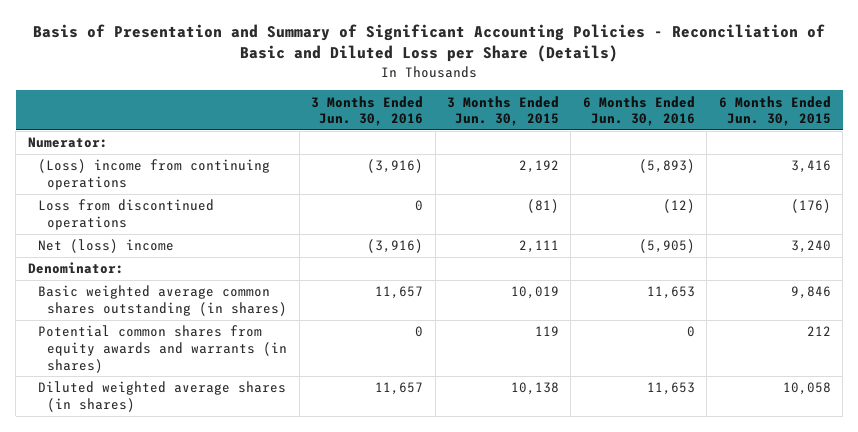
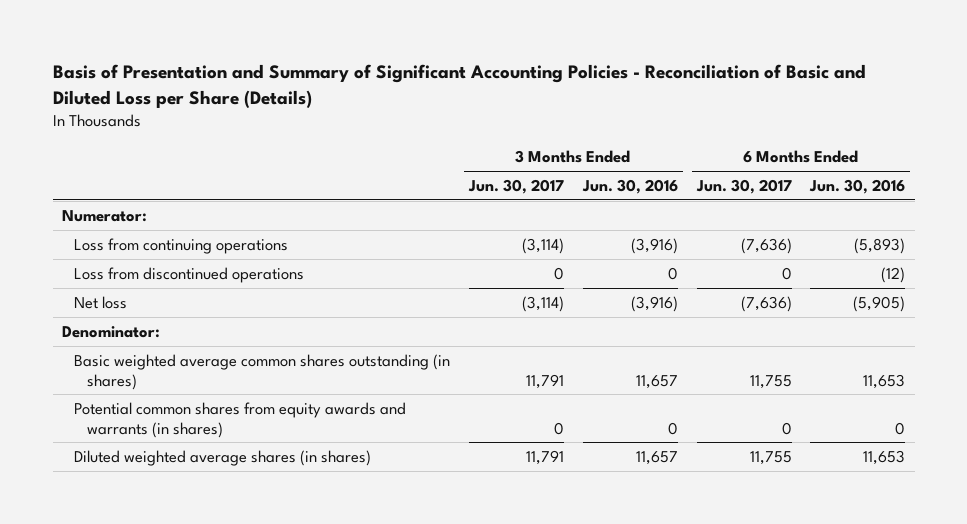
[447,95,560,127] 3 Months Ended Jun. 30, 2015 -> none
[718,95,831,127] 6 Months Ended Jun. 30, 2015 -> none
none -> [468,179,565,195] Jun. 30, 2017
none -> [695,179,792,195] Jun. 30, 2017
[37,159,270,190] (Loss) income from continuing operations -> [74,237,289,254] Loss from continuing operations
[37,239,174,254] Net (loss) income -> [74,295,128,309] Net loss

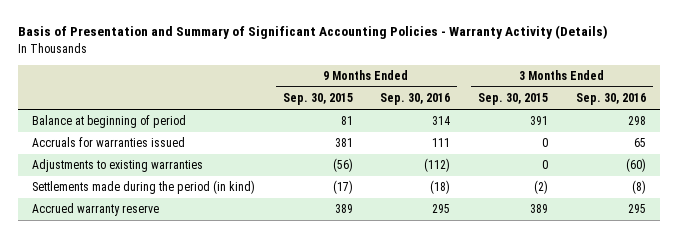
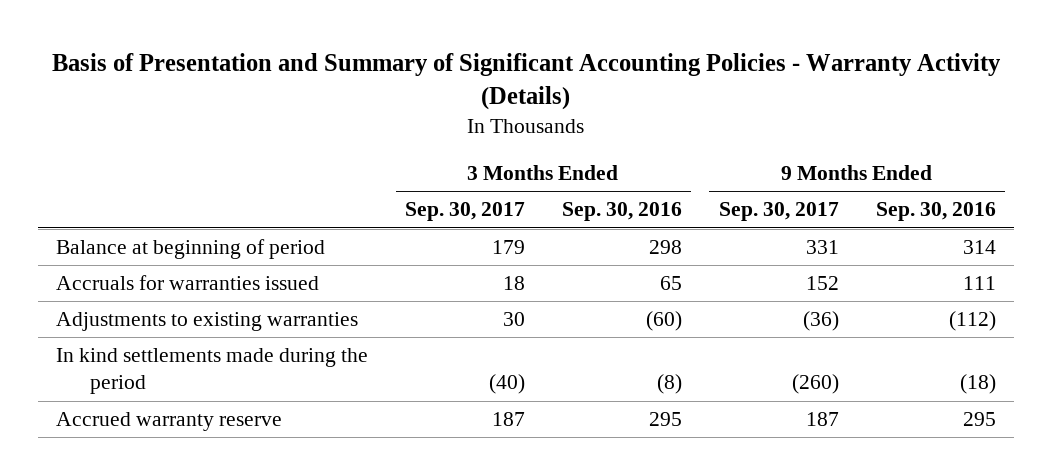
[282,93,353,106] Sep. 30, 2015 -> none
[477,93,548,106] Sep. 30, 2015 -> none
none -> [404,202,525,222] Sep. 30, 2017
none -> [718,202,839,222] Sep. 30, 2017
[31,180,255,195] Settlements made during the period (in kind) -> [56,348,369,395] In kind settlements made during the period

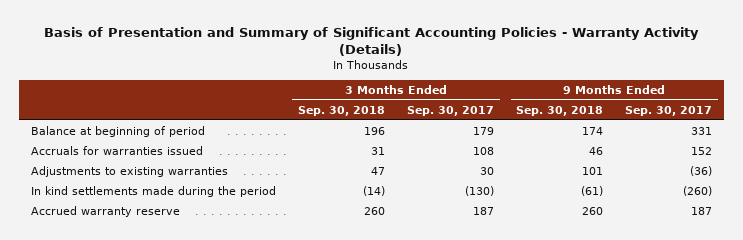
[561,202,682,222] Sep. 30, 2016 -> none
[875,202,996,222] Sep. 30, 2016 -> none
none -> [297,105,385,116] Sep. 30, 2018
none -> [516,105,604,116] Sep. 30, 2018
[502,276,525,291] 18 -> [472,146,494,155] 108
[488,374,525,395] (40) -> [464,185,494,196] (130)

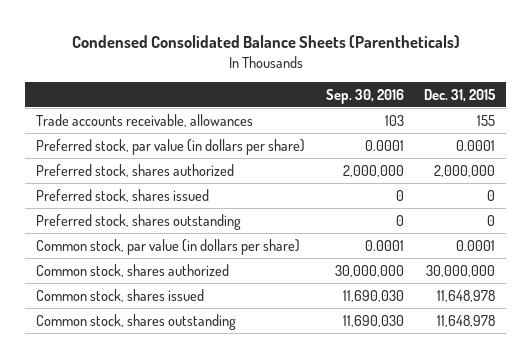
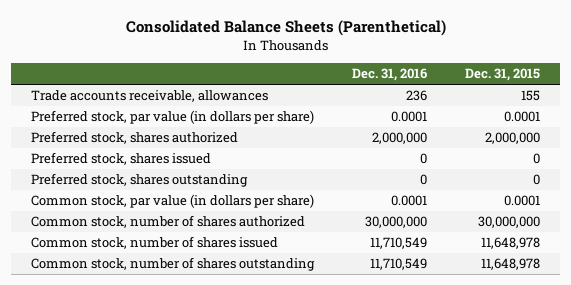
[71,35,460,49] Condensed Consolidated Balance Sheets (Parentheticals) -> [125,19,446,36] Consolidated Balance Sheets (Parenthetical)
[325,88,404,104] Sep. 30, 2016 -> none
none -> [352,68,428,82] Dec. 31, 2016
[35,263,229,277] Common stock, shares authorized -> [30,215,305,229] Common stock, number of shares authorized
[35,288,204,302] Common stock, shares issued -> [30,236,278,250] Common stock, number of shares issued
[35,313,236,330] Common stock, shares outstanding -> [30,257,315,272] Common stock, number of shares outstanding

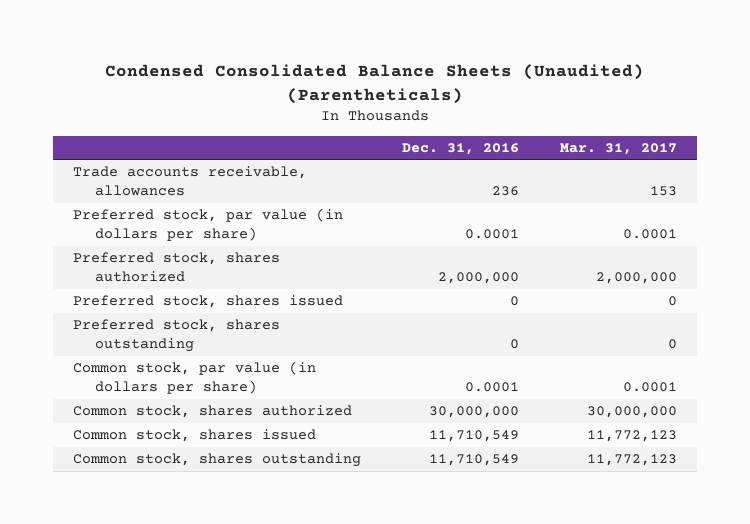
[125,19,446,36] Consolidated Balance Sheets (Parenthetical) -> [104,64,644,104] Condensed Consolidated Balance Sheets (Unaudited) (Parentheticals)
[465,68,541,82] Dec. 31, 2015 -> none
none -> [559,142,677,155] Mar. 31, 2017
[30,215,305,229] Common stock, number of shares authorized -> [73,405,353,419] Common stock, shares authorized
[30,236,278,250] Common stock, number of shares issued -> [73,429,317,443] Common stock, shares issued
[30,257,315,272] Common stock, number of shares outstanding -> [73,453,362,468] Common stock, shares outstanding

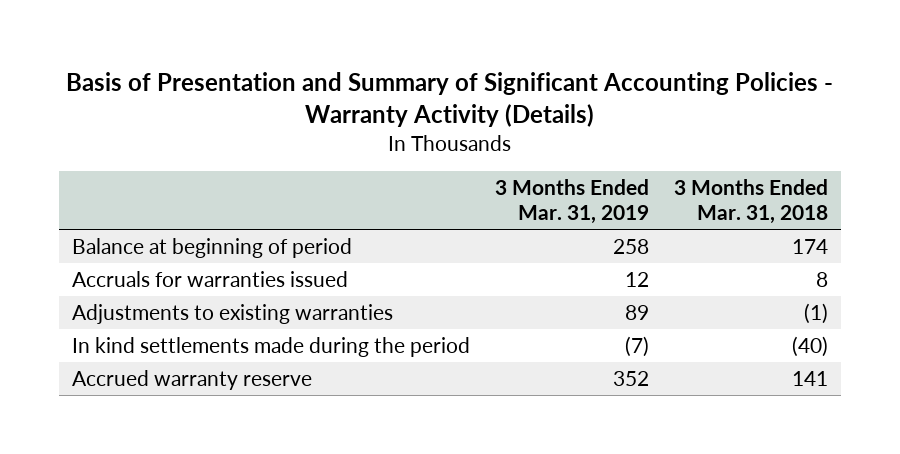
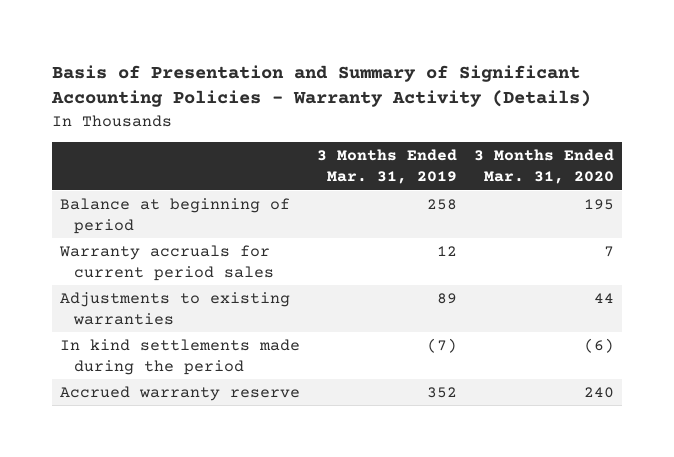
[674,179,829,224] 3 Months Ended Mar. 31, 2018 -> none
none -> [473,149,614,185] 3 Months Ended Mar. 31, 2020
[71,271,348,288] Accruals for warranties issued -> [59,244,275,281] Warranty accruals for current period sales

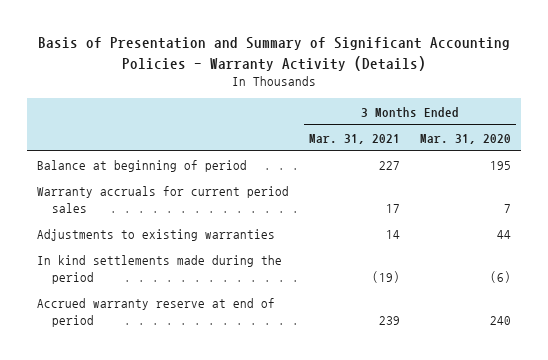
[317,149,458,185] 3 Months Ended Mar. 31, 2019 -> none
none -> [308,133,400,144] Mar. 31, 2021
[60,385,301,401] Accrued warranty reserve -> [36,298,275,327] Accrued warranty reserve at end of period

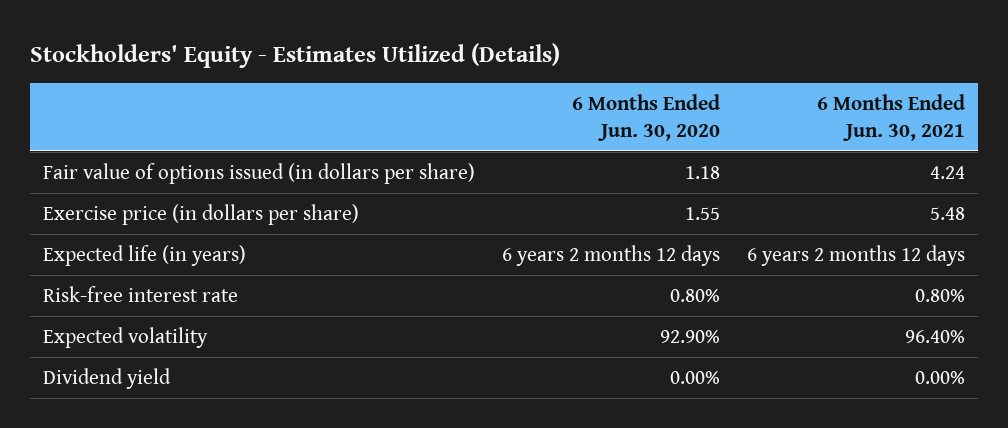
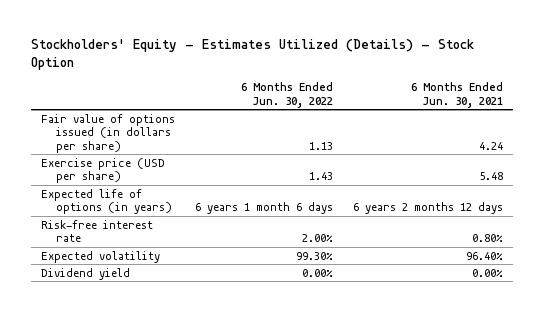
[30,43,561,69] Stockholders' Equity - Estimates Utilized (Details) -> [31,39,475,71] Stockholders' Equity - Estimates Utilized (Details) - Stock Option
[572,94,721,141] 6 Months Ended Jun. 30, 2020 -> none
none -> [241,82,334,108] 6 Months Ended Jun. 30, 2022
[43,203,360,225] Exercise price (in dollars per share) -> [41,157,166,184] Exercise price (USD per share)
[43,244,247,266] Expected life (in years) -> [41,188,172,215] Expected life of options (in years)

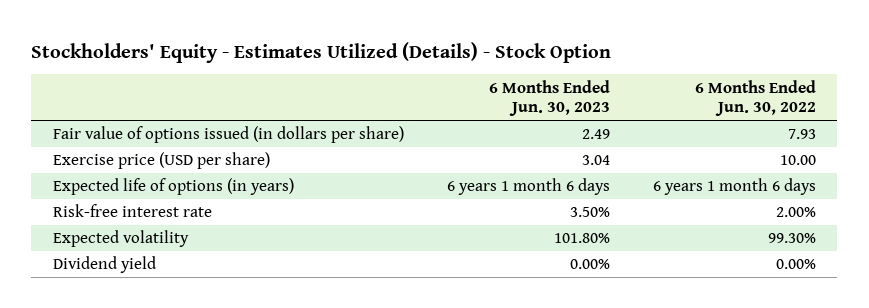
[411,82,504,108] 6 Months Ended Jun. 30, 2021 -> none
none -> [488,79,610,117] 6 Months Ended Jun. 30, 2023
[309,141,334,150] 1.13 -> [787,129,816,140] 7.93
[309,172,334,181] 1.43 -> [779,155,816,166] 10.00

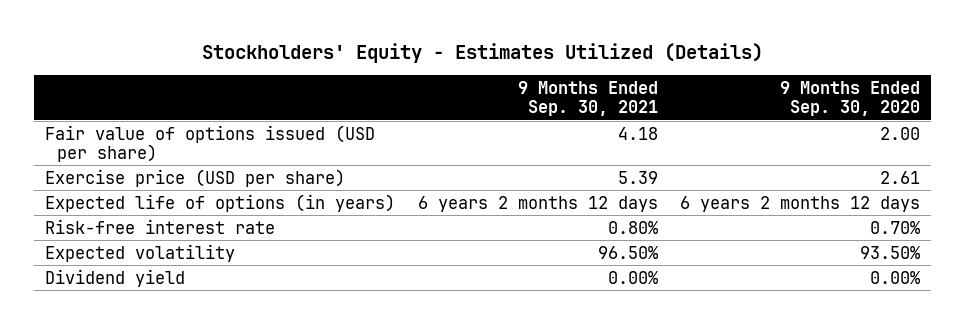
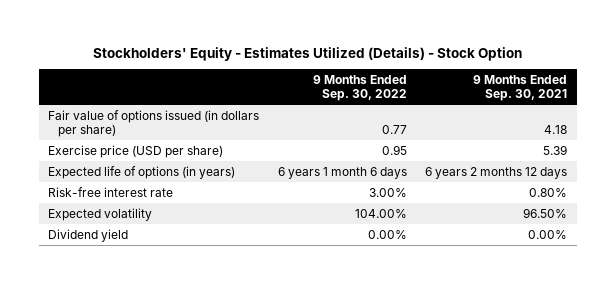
[201,43,763,64] Stockholders' Equity - Estimates Utilized (Details) -> [92,46,522,61] Stockholders' Equity - Estimates Utilized (Details) - Stock Option
[780,81,921,117] 9 Months Ended Sep. 30, 2020 -> none
none -> [312,75,407,102] 9 Months Ended Sep. 30, 2022
[45,124,376,162] Fair value of options issued (USD per share) -> [48,109,260,137] Fair value of options issued (in dollars per share)

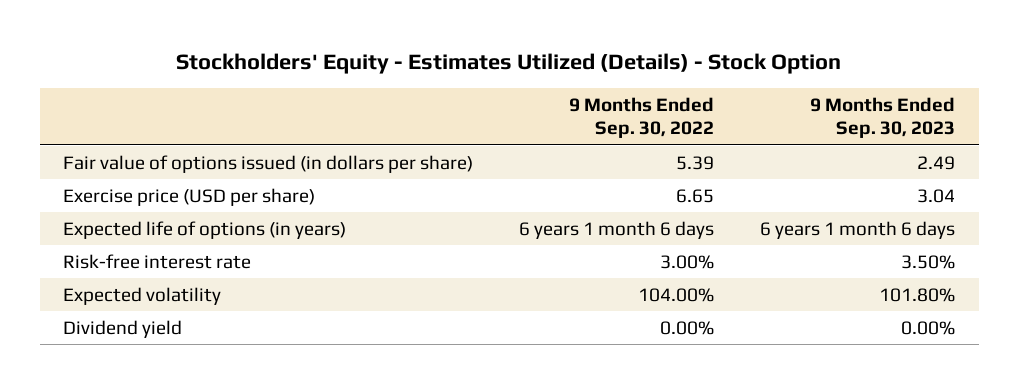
[473,75,568,102] 9 Months Ended Sep. 30, 2021 -> none
none -> [810,96,956,139] 9 Months Ended Sep. 30, 2023
[381,124,407,134] 0.77 -> [676,155,715,170] 5.39
[381,144,407,155] 0.95 -> [676,188,715,203] 6.65

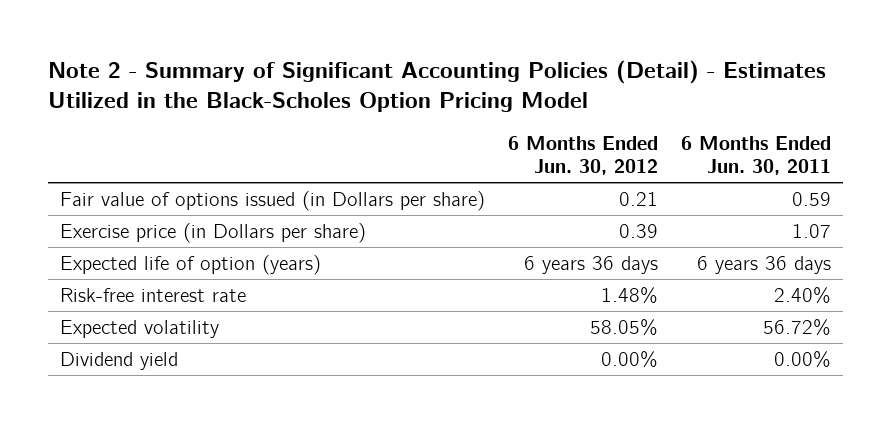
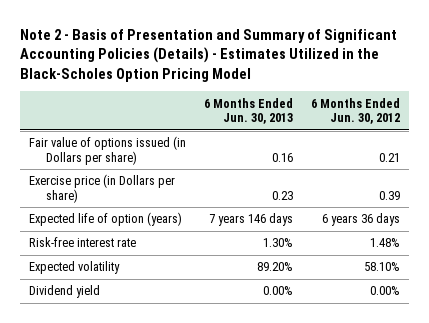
[47,60,826,113] Note 2 - Summary of Significant Accounting Policies (Detail) - Estimates Utilized in the Black-Scholes Option Pricing Model -> [20,28,398,82] Note 2 - Basis of Presentation and Summary of Significant Accounting Policies (Details) - Estimates Utilized in the Black-Scholes Option Pricing Model
[681,136,832,176] 6 Months Ended Jun. 30, 2011 -> none
none -> [204,97,294,125] 6 Months Ended Jun. 30, 2013
[589,318,658,336] 58.05% -> [364,262,401,272] 58.10%

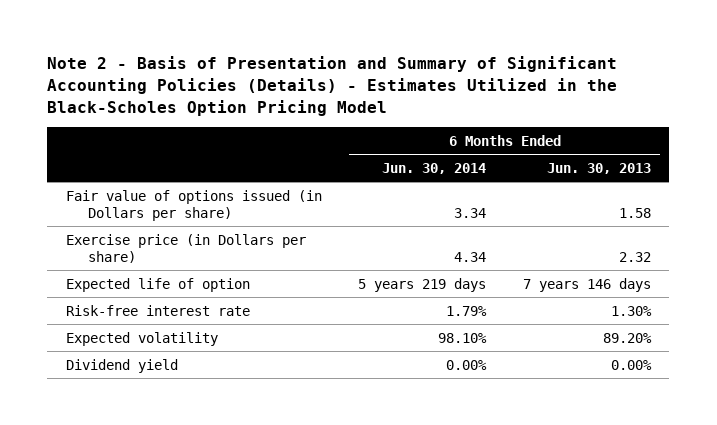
[311,97,401,125] 6 Months Ended Jun. 30, 2012 -> none
none -> [382,162,487,174] Jun. 30, 2014
[272,153,294,163] 0.16 -> [619,207,652,218] 1.58
[272,191,294,201] 0.23 -> [619,251,652,262] 2.32
[29,212,183,227] Expected life of option (years) -> [65,277,250,292] Expected life of option

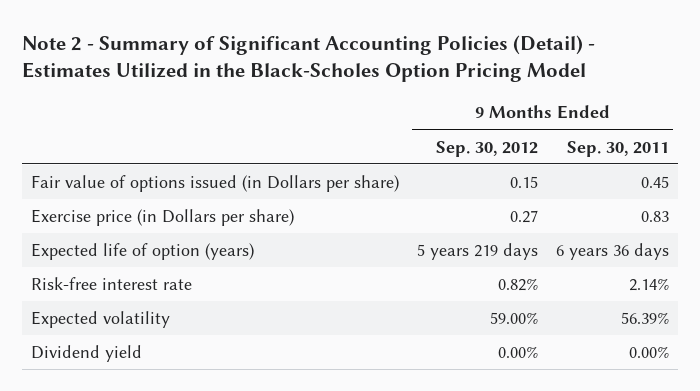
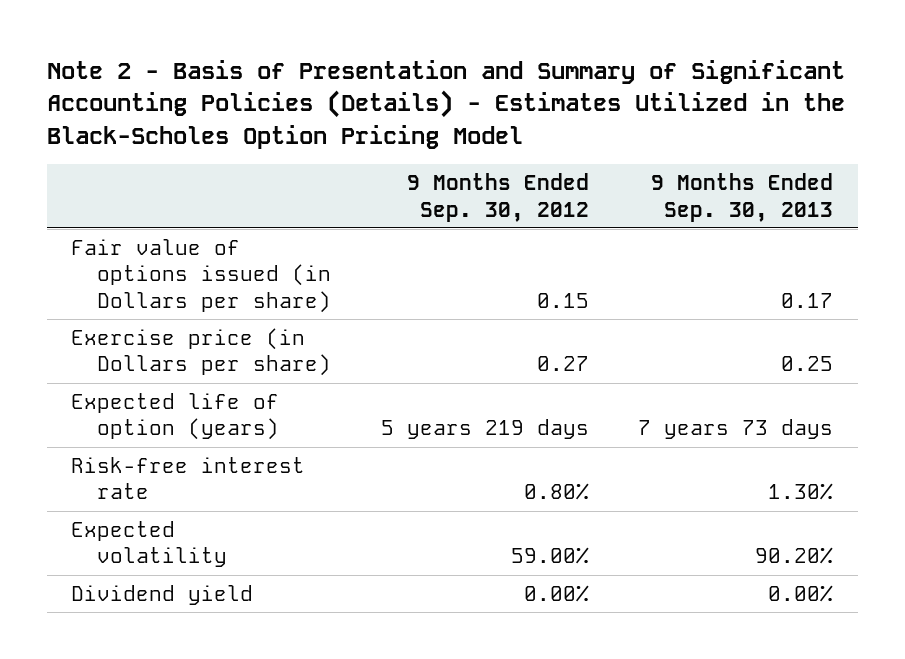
[22,34,596,83] Note 2 - Summary of Significant Accounting Policies (Detail) - Estimates Utilized in the Black-Scholes Option Pricing Model -> [46,59,845,149] Note 2 - Basis of Presentation and Summary of Significant Accounting Policies (Details) - Estimates Utilized in the Black-Scholes Option Pricing Model
[566,140,669,157] Sep. 30, 2011 -> none
none -> [651,173,834,222] 9 Months Ended Sep. 30, 2013
[497,277,538,291] 0.82% -> [523,483,589,501] 0.80%

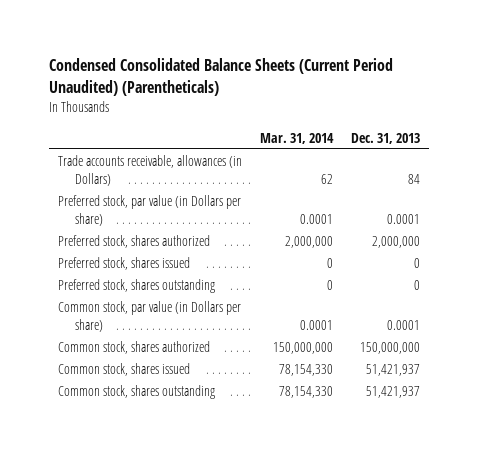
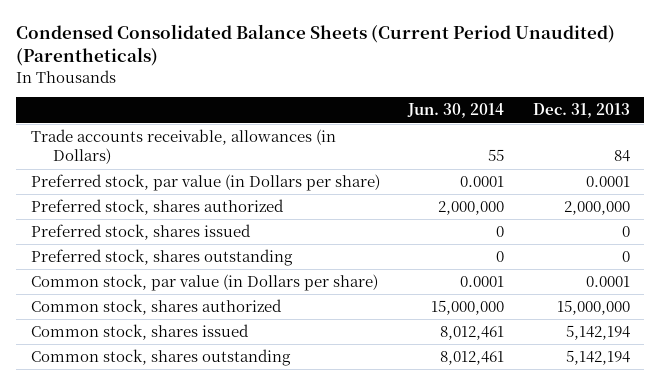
[260,132,335,144] Mar. 31, 2014 -> none
none -> [407,103,505,119] Jun. 30, 2014
[360,342,421,355] 150,000,000 -> [557,300,631,316] 15,000,000
[366,364,421,377] 51,421,937 -> [566,325,631,341] 5,142,194
[366,386,421,399] 51,421,937 -> [566,350,631,366] 5,142,194

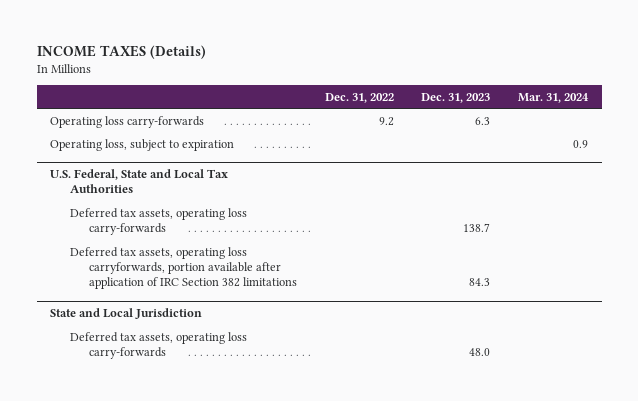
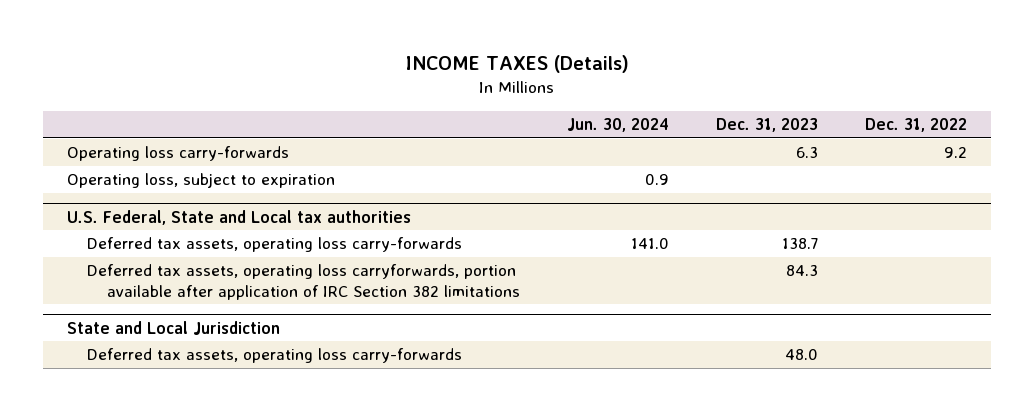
[517,92,589,103] Mar. 31, 2024 -> none
none -> [566,117,669,132] Jun. 30, 2024
[50,169,229,194] U.S. Federal, State and Local Tax Authorities -> [66,209,411,225] U.S. Federal, State and Local tax authorities

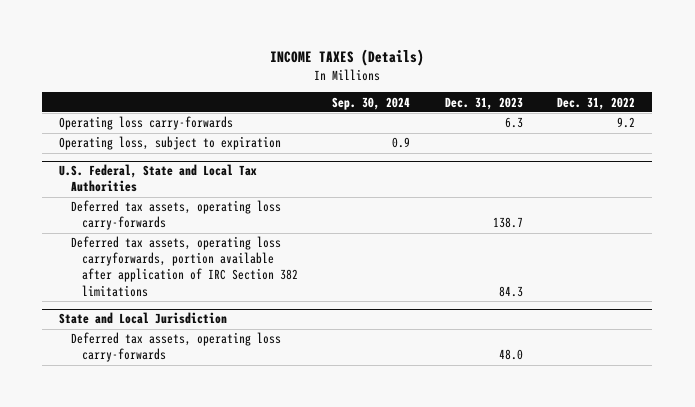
[566,117,669,132] Jun. 30, 2024 -> none
none -> [332,96,411,110] Sep. 30, 2024
[66,209,411,225] U.S. Federal, State and Local tax authorities -> [59,164,258,193] U.S. Federal, State and Local Tax Authorities

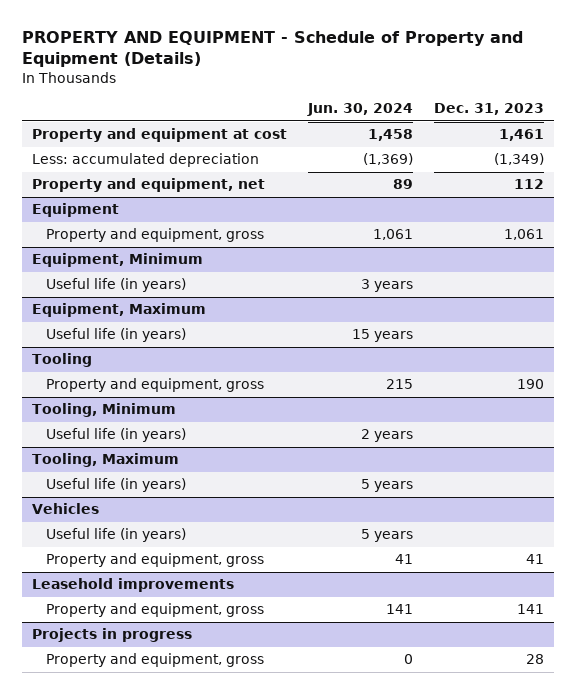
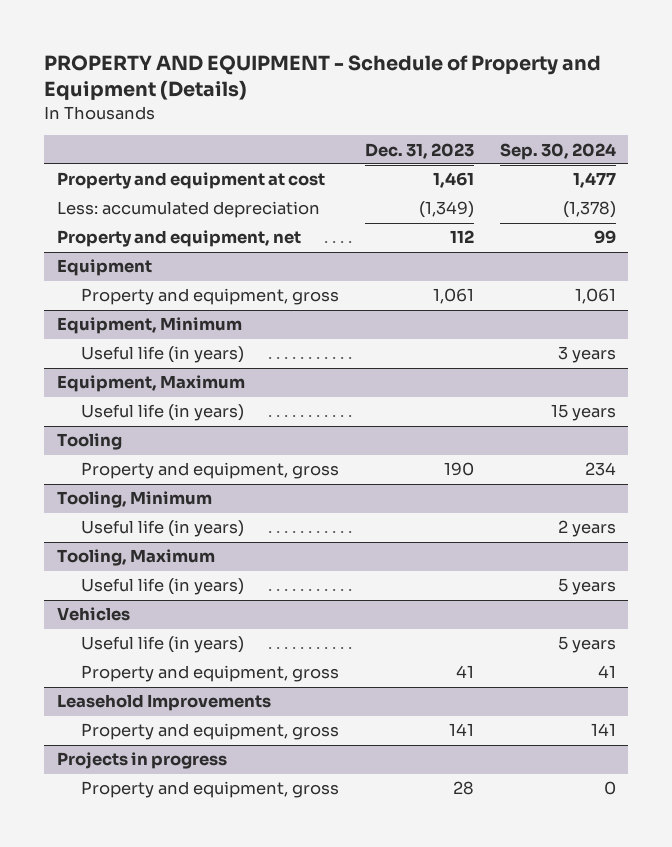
[307,103,414,117] Jun. 30, 2024 -> none
none -> [499,142,616,160] Sep. 30, 2024
[32,578,235,593] Leasehold improvements -> [56,694,271,712] Leasehold Improvements

